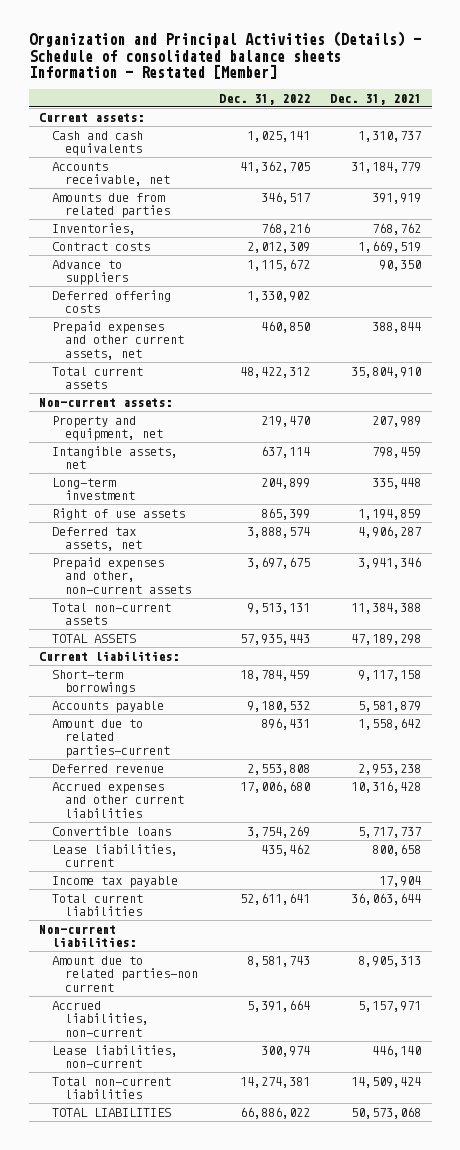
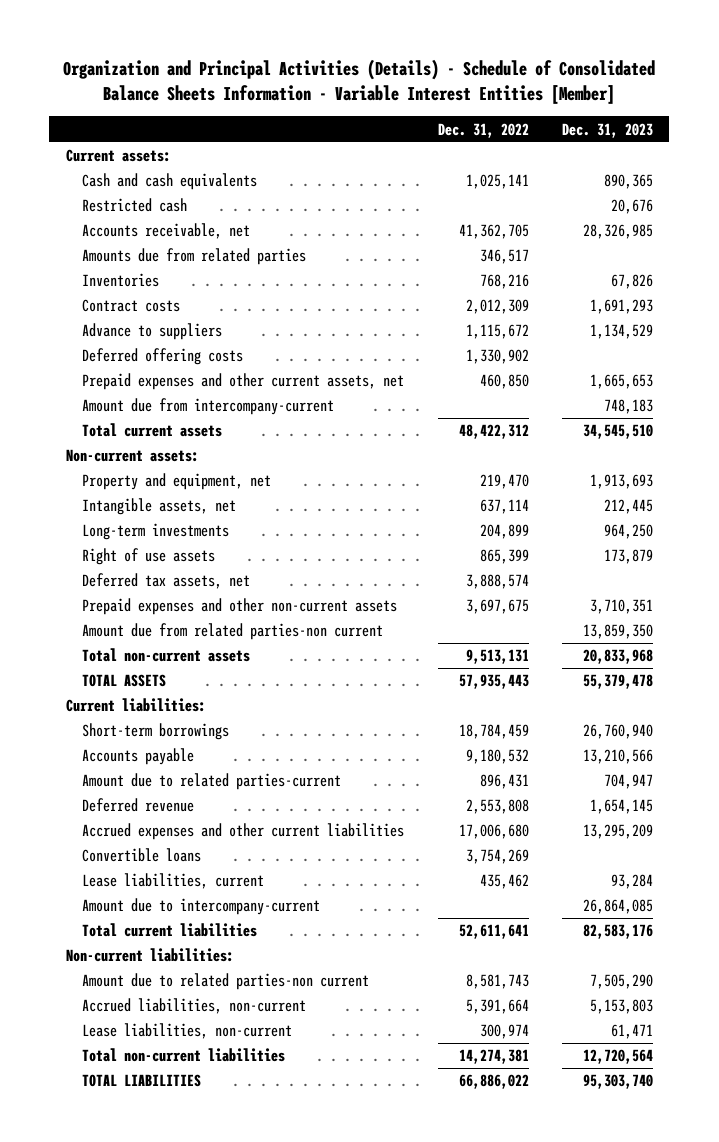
[28,31,421,80] Organization and Principal Activities (Details) - Schedule of consolidated balance sheets Information - Restated [Member] -> [63,58,656,104] Organization and Principal Activities (Details) - Schedule of Consolidated Balance Sheets Information - Variable Interest Entities [Member]
[330,93,422,105] Dec. 31, 2021 -> none
none -> [561,122,653,138] Dec. 31, 2023
none -> [82,198,188,213] Restricted cash
[51,222,136,235] Inventories, -> [82,273,160,288] Inventories
none -> [82,398,335,416] Amount due from intercompany-current
[51,477,135,501] Long-term investment -> [82,523,230,541] Long-term investments
[51,556,191,594] Prepaid expenses and other, non-current assets -> [82,598,398,616] Prepaid expenses and other non-current assets
none -> [82,623,384,641] Amount due from related parties-non current
[51,875,178,888] Income tax payable -> none
none -> [82,898,321,916] Amount due to intercompany-current

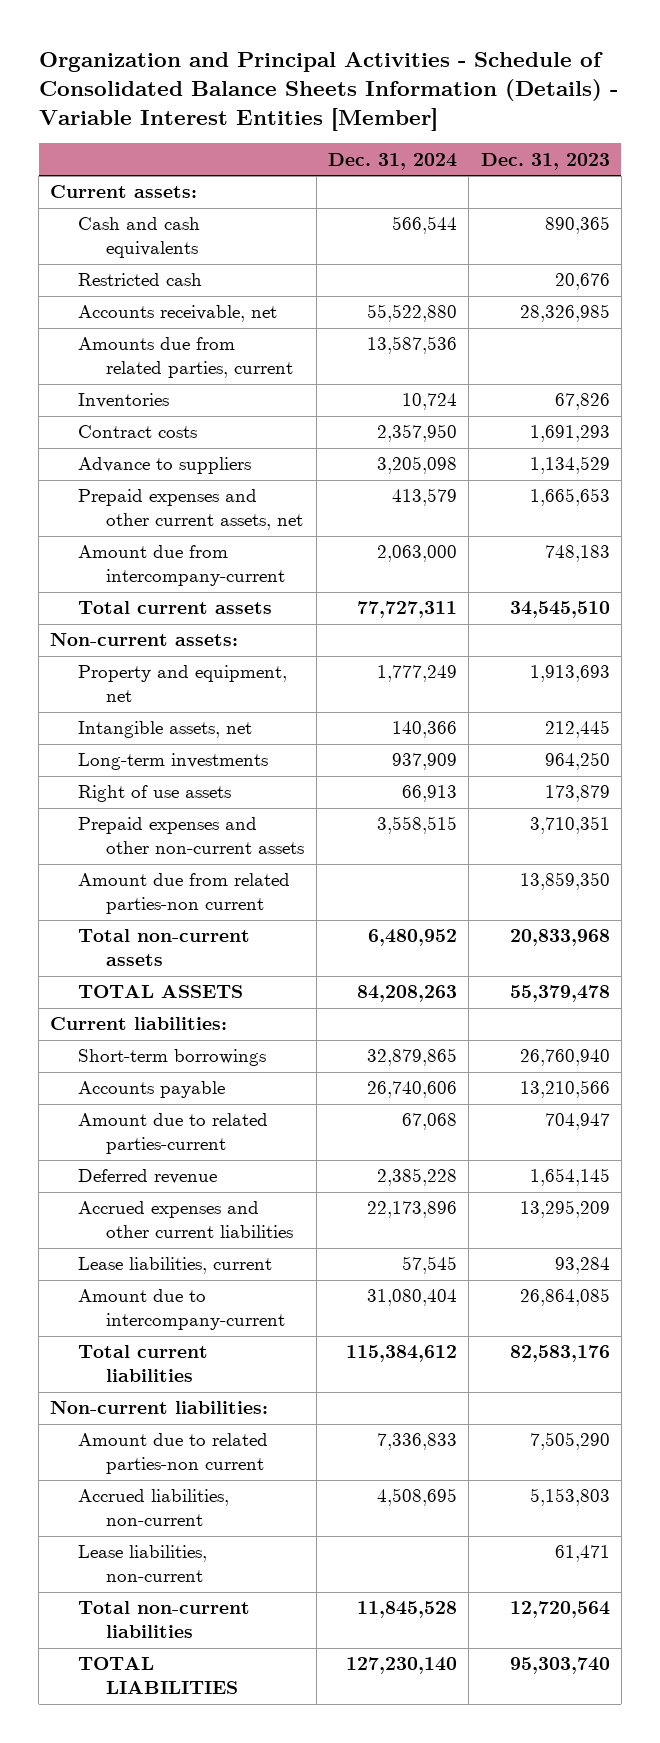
[63,58,656,104] Organization and Principal Activities (Details) - Schedule of Consolidated Balance Sheets Information - Variable Interest Entities [Member] -> [38,52,618,131] Organization and Principal Activities - Schedule of Consolidated Balance Sheets Information (Details) - Variable Interest Entities [Member]
[437,122,529,138] Dec. 31, 2022 -> none
none -> [328,152,458,170] Dec. 31, 2024
[82,248,307,266] Amounts due from related parties -> [78,337,294,379] Amounts due from related parties, current
[82,348,244,366] Deferred offering costs -> none
[82,573,251,590] Deferred tax assets, net -> none
[82,848,202,863] Convertible loans -> none

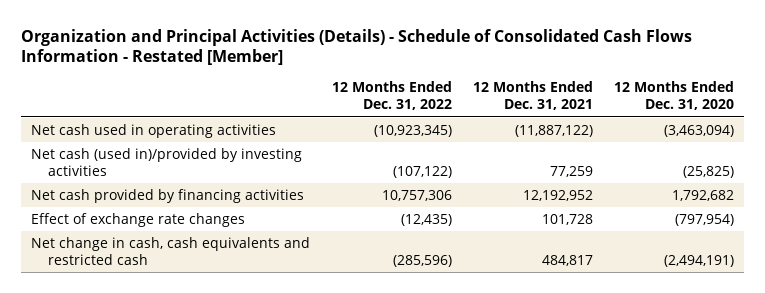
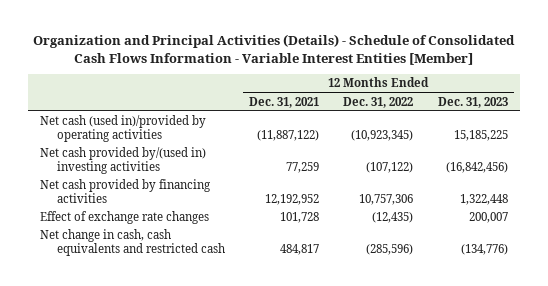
[20,28,692,66] Organization and Principal Activities (Details) - Schedule of Consolidated Cash Flows Information - Restated [Member] -> [32,34,515,65] Organization and Principal Activities (Details) - Schedule of Consolidated Cash Flows Information - Variable Interest Entities [Member]
[613,81,734,111] 12 Months Ended Dec. 31, 2020 -> none
none -> [437,96,508,108] Dec. 31, 2023
[31,123,277,138] Net cash used in operating activities -> [39,115,206,142] Net cash (used in)/provided by operating activities
[31,147,303,176] Net cash (used in)/provided by investing activities -> [39,147,206,174] Net cash provided by/(used in) investing activities

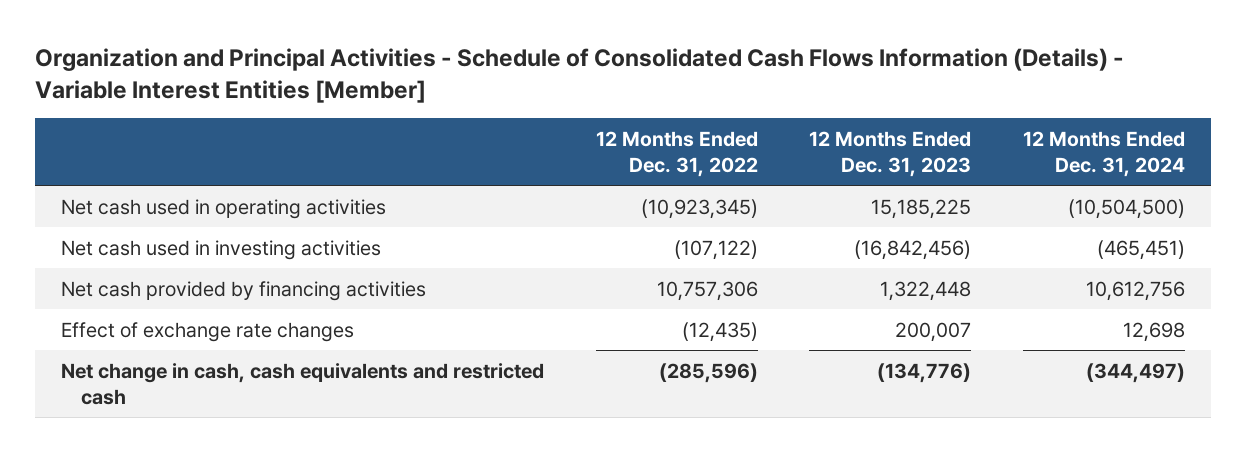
[32,34,515,65] Organization and Principal Activities (Details) - Schedule of Consolidated Cash Flows Information - Variable Interest Entities [Member] -> [34,48,1124,103] Organization and Principal Activities - Schedule of Consolidated Cash Flows Information (Details) - Variable Interest Entities [Member]
[248,96,319,108] Dec. 31, 2021 -> none
none -> [1023,130,1186,177] 12 Months Ended Dec. 31, 2024
[39,115,206,142] Net cash (used in)/provided by operating activities -> [60,198,386,219] Net cash used in operating activities
[39,147,206,174] Net cash provided by/(used in) investing activities -> [60,239,381,260] Net cash used in investing activities

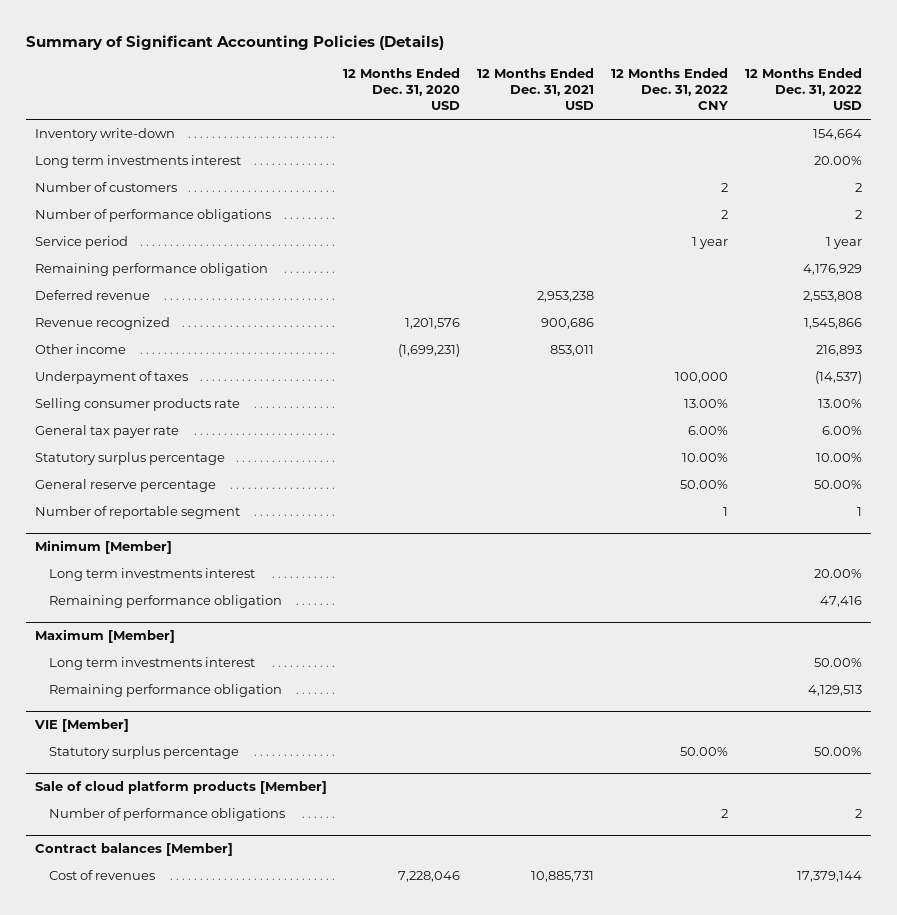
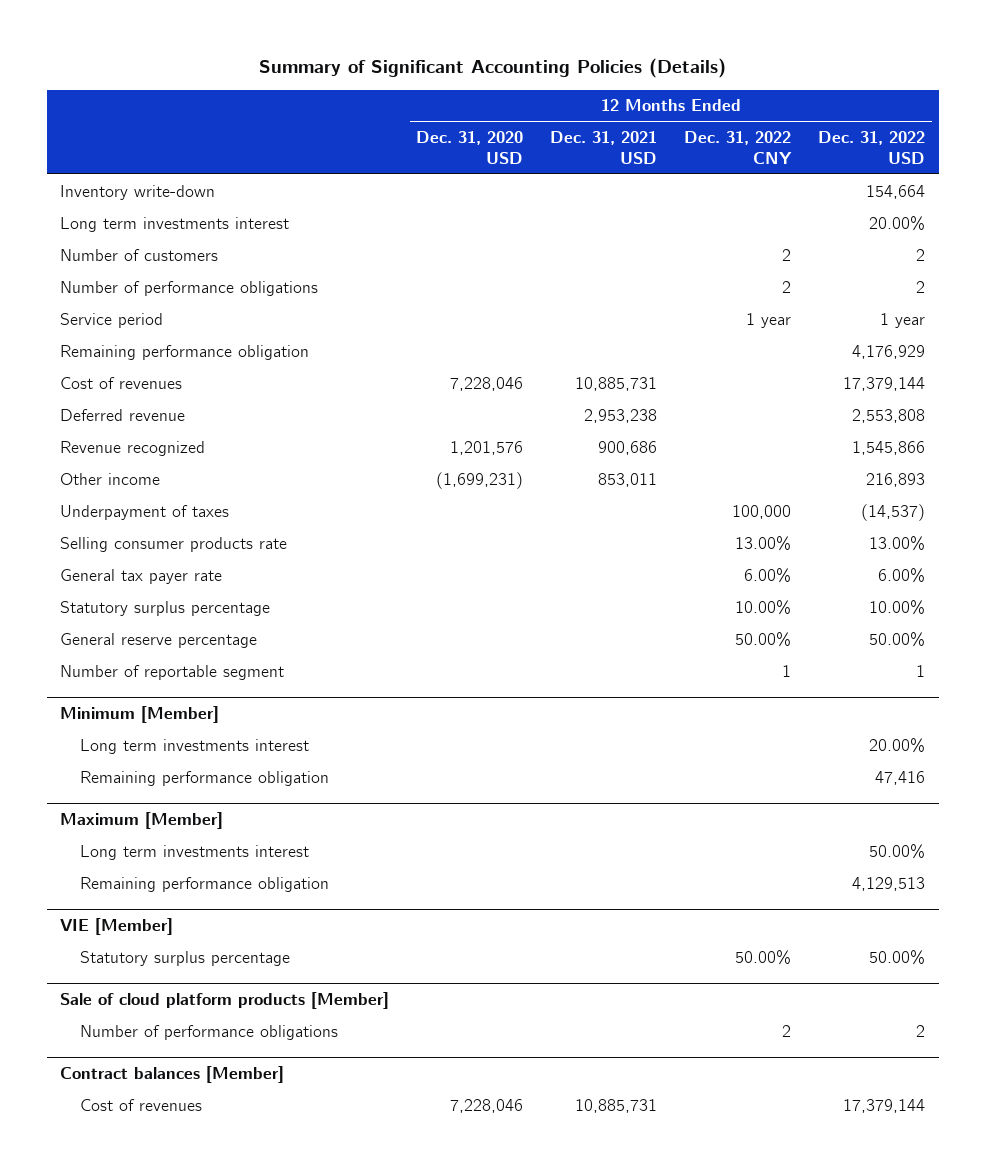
none -> [60,376,183,389] Cost of revenues

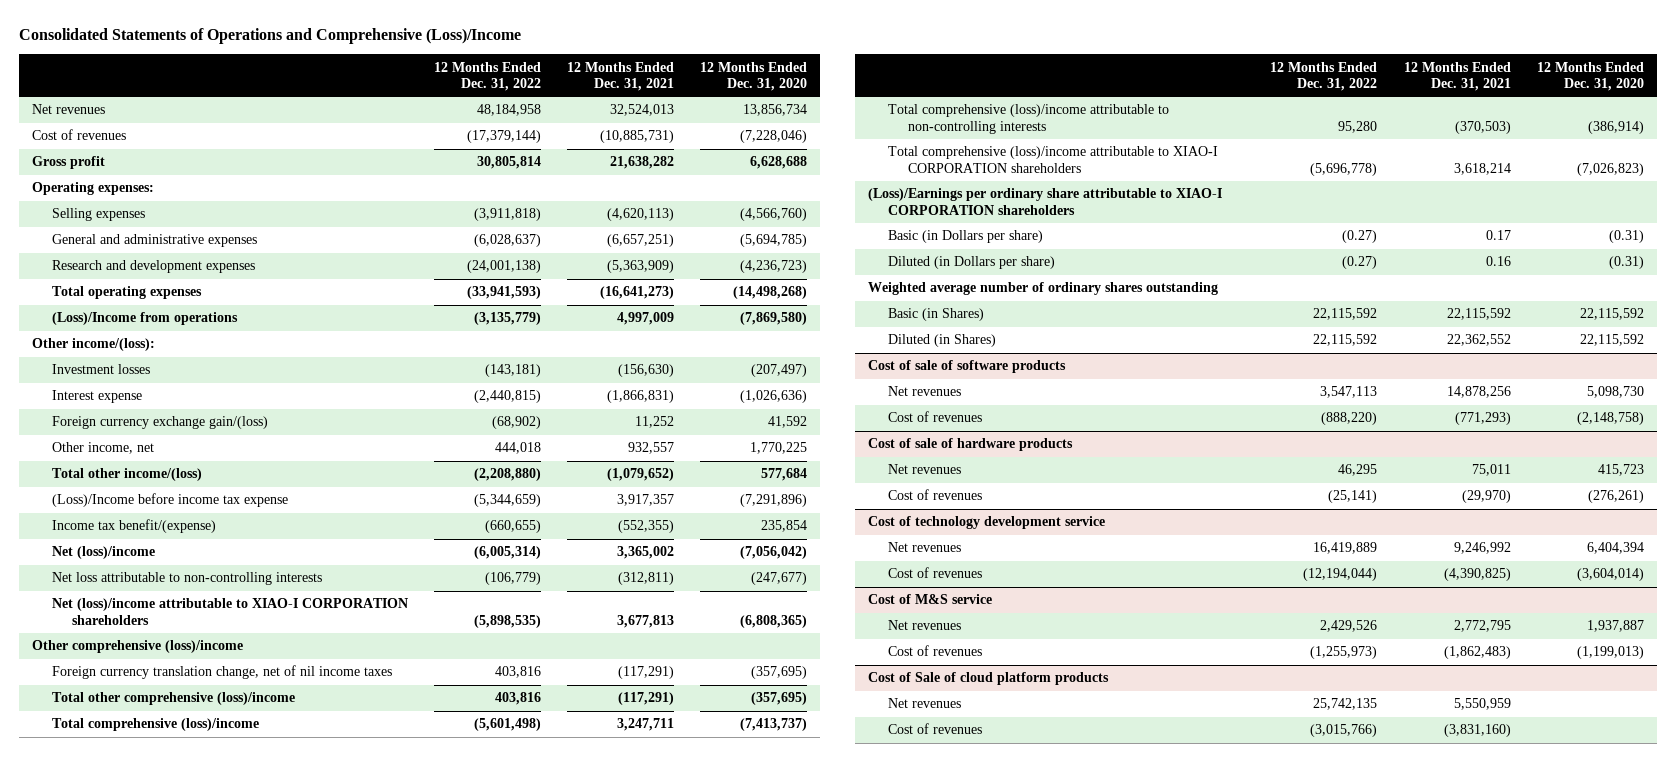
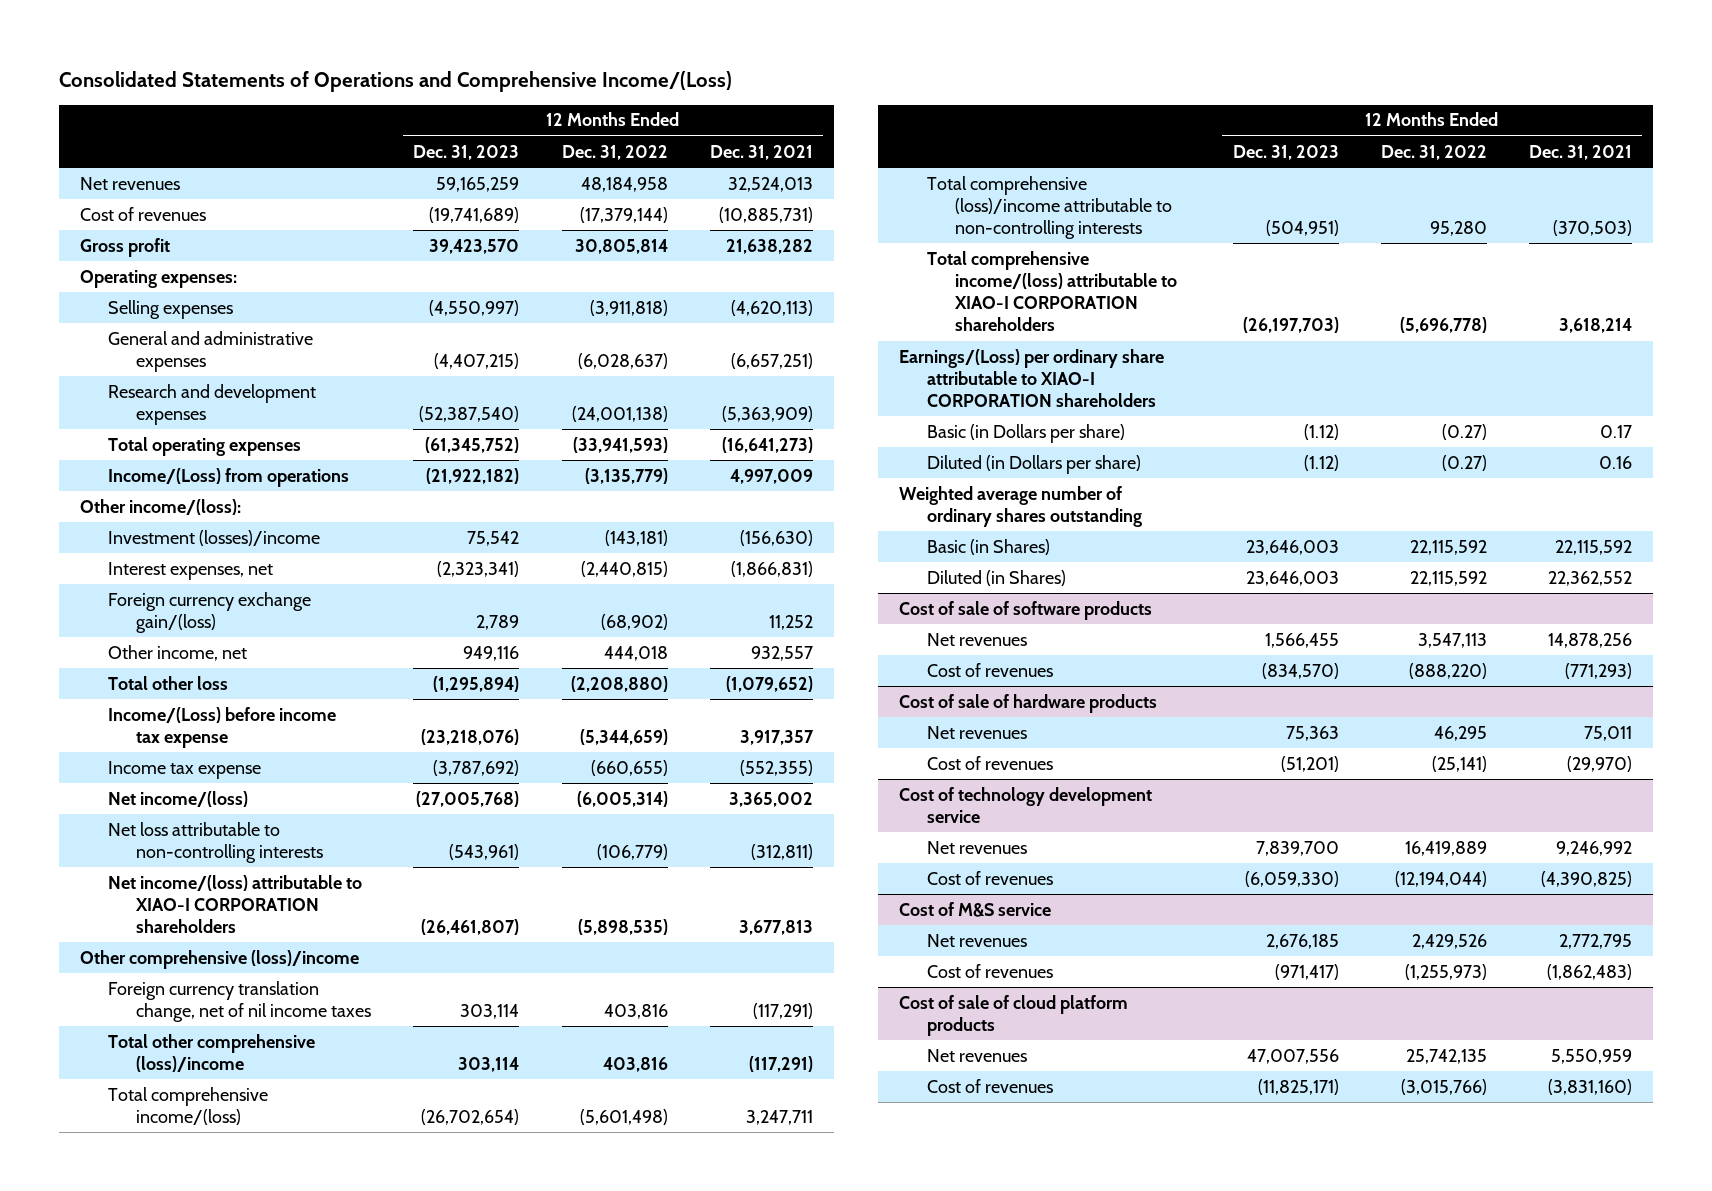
[18,28,521,45] Consolidated Statements of Operations and Comprehensive (Loss)/Income -> [59,70,733,92] Consolidated Statements of Operations and Comprehensive Income/(Loss)
[700,61,808,91] 12 Months Ended Dec. 31, 2020 -> none
none -> [413,144,520,160] Dec. 31, 2023
[51,312,238,326] (Loss)/Income from operations -> [108,467,350,487] Income/(Loss) from operations
[51,364,150,375] Investment losses -> [108,529,321,546] Investment (losses)/income
[51,390,142,404] Interest expense -> [108,561,274,580] Interest expenses, net
[51,468,202,482] Total other income/(loss) -> [108,675,229,690] Total other loss
[51,493,288,508] (Loss)/Income before income tax expense -> [108,706,337,748] Income/(Loss) before income tax expense
[51,519,216,534] Income tax benefit/(expense) -> [108,760,262,779] Income tax expense
[51,546,155,560] Net (loss)/income -> [108,790,249,807] Net income/(loss)
[51,598,408,625] Net (loss)/income attributable to XIAO-I CORPORATION shareholders -> [108,874,363,934] Net income/(loss) attributable to XIAO-I CORPORATION shareholders
[51,718,259,732] Total comprehensive (loss)/income -> [108,1086,269,1125] Total comprehensive income/(loss)
[888,146,1219,173] Total comprehensive (loss)/income attributable to XIAO-I CORPORATION shareholders -> [927,250,1178,332] Total comprehensive income/(loss) attributable to XIAO-I CORPORATION shareholders
[868,188,1223,215] (Loss)/Earnings per ordinary share attributable to XIAO-I CORPORATION shareholders -> [899,348,1165,408] Earnings/(Loss) per ordinary share attributable to XIAO-I CORPORATION shareholders
[868,672,1110,686] Cost of Sale of cloud platform products -> [899,994,1129,1036] Cost of sale of cloud platform products

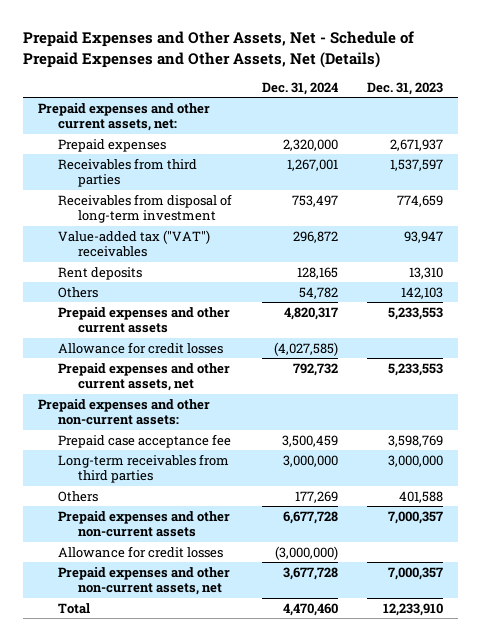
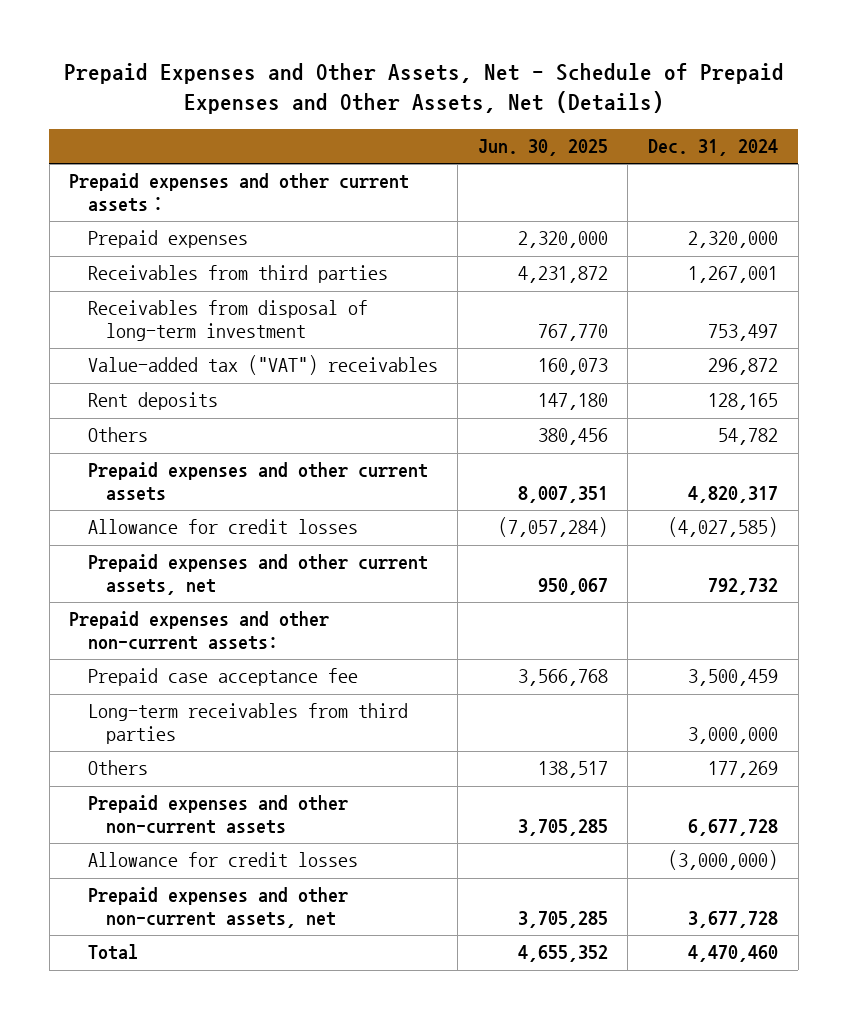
[367,81,444,95] Dec. 31, 2023 -> none
none -> [477,139,608,157] Jun. 30, 2025
[37,102,210,132] Prepaid expenses and other current assets, net: -> [69,173,410,213] Prepaid expenses and other current assets：

